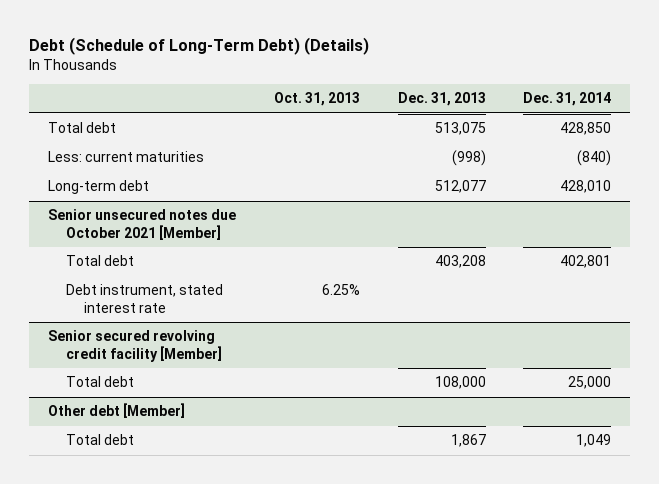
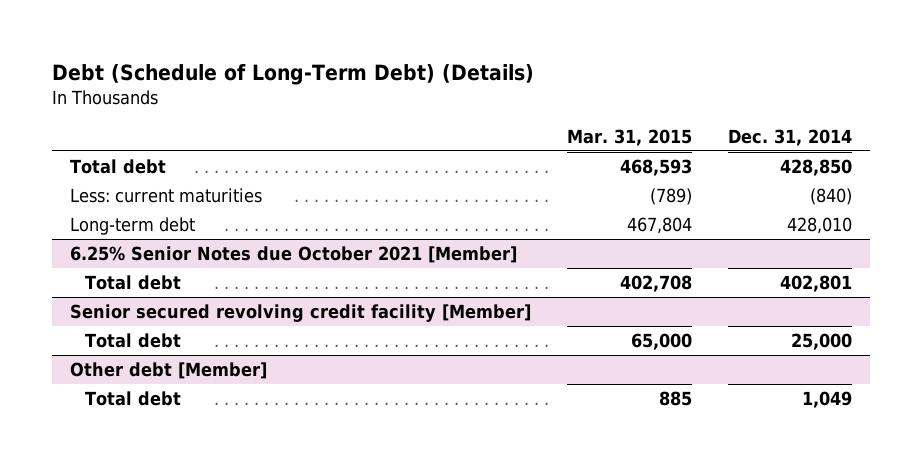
[273,92,360,107] Oct. 31, 2013 -> none
[397,92,486,107] Dec. 31, 2013 -> none
none -> [566,128,692,146] Mar. 31, 2015
[47,209,236,240] Senior unsecured notes due October 2021 [Member] -> [69,246,517,264] 6.25% Senior Notes due October 2021 [Member]
[65,284,223,313] Debt instrument, stated interest rate -> none

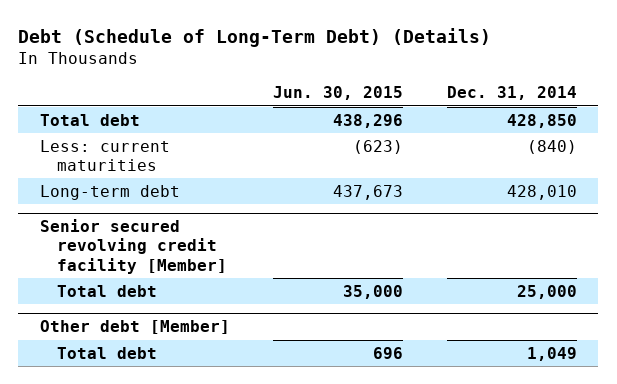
[566,128,692,146] Mar. 31, 2015 -> none
none -> [273,86,404,101] Jun. 30, 2015
[69,246,517,264] 6.25% Senior Notes due October 2021 [Member] -> none
[85,275,182,291] Total debt -> none

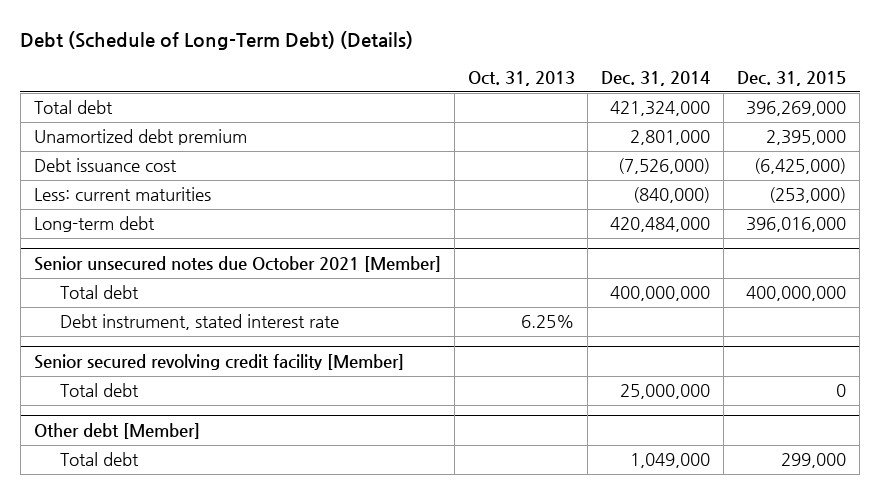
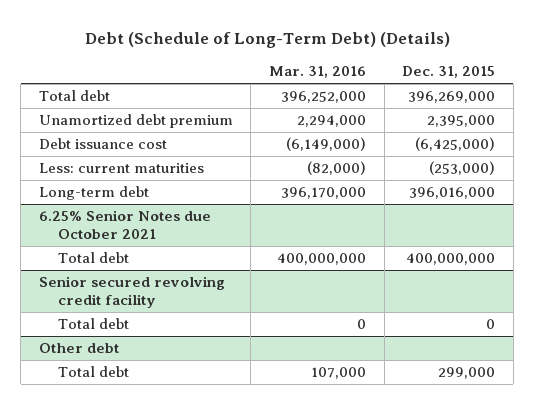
[467,70,575,86] Oct. 31, 2013 -> none
[601,70,711,86] Dec. 31, 2014 -> none
none -> [268,66,366,79] Mar. 31, 2016
[33,255,441,272] Senior unsecured notes due October 2021 [Member] -> [38,210,211,240] 6.25% Senior Notes due October 2021
[59,314,339,331] Debt instrument, stated interest rate -> none
[33,353,404,370] Senior secured revolving credit facility [Member] -> [38,276,225,309] Senior secured revolving credit facility
[33,422,200,439] Other debt [Member] -> [38,343,119,354] Other debt

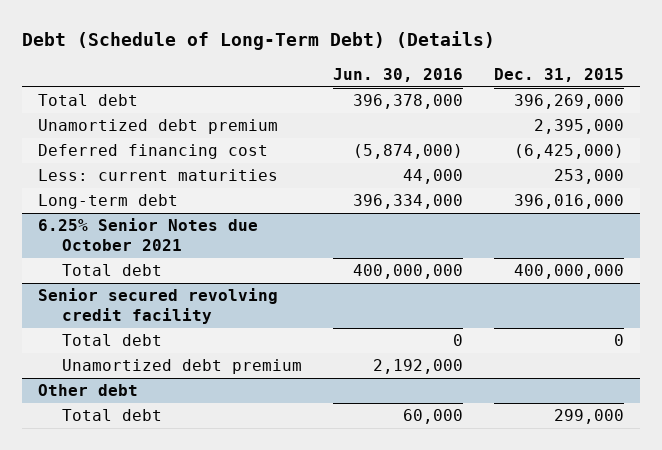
[268,66,366,79] Mar. 31, 2016 -> none
none -> [333,68,464,83] Jun. 30, 2016
[38,138,167,150] Debt issuance cost -> [37,144,268,160] Deferred financing cost
[429,161,496,176] (253,000) -> [554,169,625,185] 253,000
none -> [61,359,302,375] Unamortized debt premium

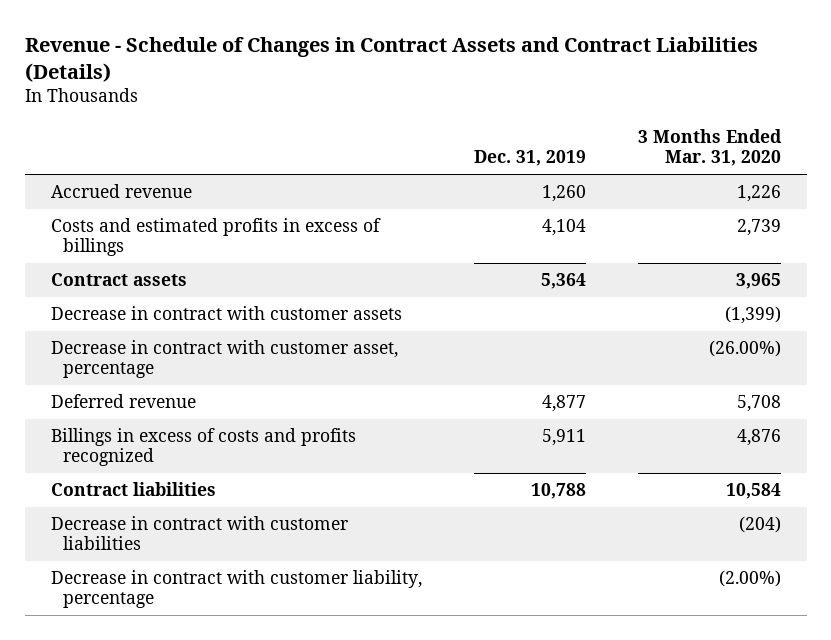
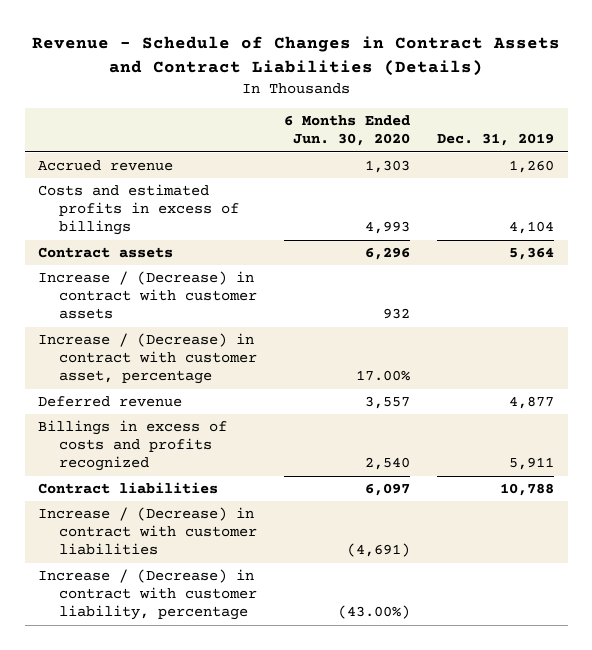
[637,129,782,167] 3 Months Ended Mar. 31, 2020 -> none
none -> [284,115,411,147] 6 Months Ended Jun. 30, 2020
[50,306,402,321] Decrease in contract with customer assets -> [38,271,257,320] Increase / (Decrease) in contract with customer assets
[50,340,398,379] Decrease in contract with customer asset, percentage -> [38,333,257,385] Increase / (Decrease) in contract with customer asset, percentage
[50,516,348,551] Decrease in contract with customer liabilities -> [38,507,257,556] Increase / (Decrease) in contract with customer liabilities
[50,570,422,609] Decrease in contract with customer liability, percentage -> [38,569,257,621] Increase / (Decrease) in contract with customer liability, percentage

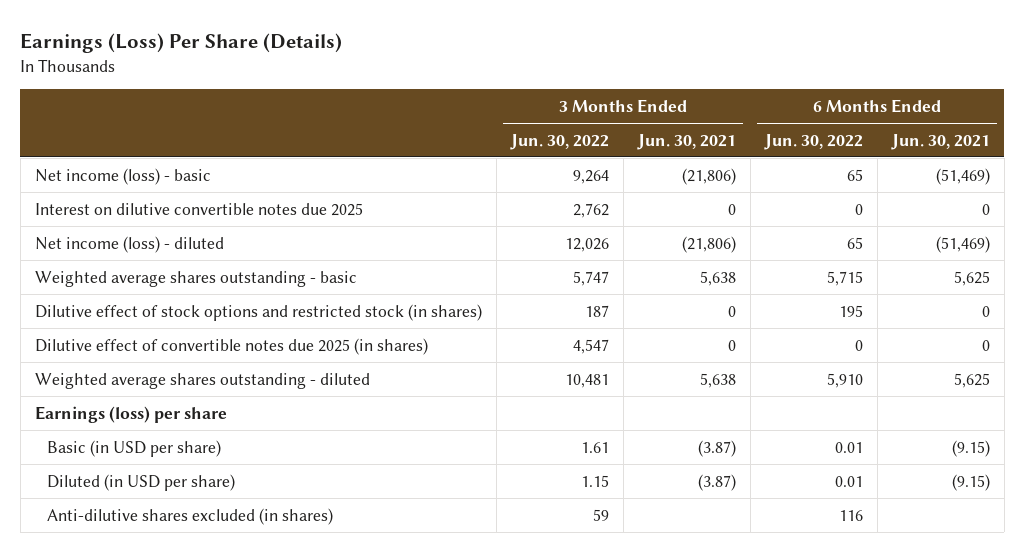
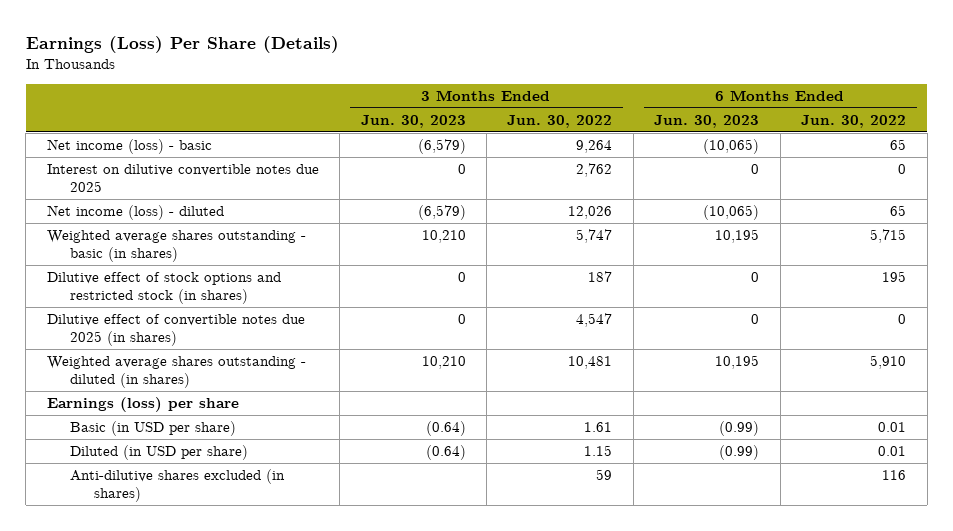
[636,133,736,150] Jun. 30, 2021 -> none
[890,133,990,150] Jun. 30, 2021 -> none
none -> [360,114,466,128] Jun. 30, 2023
none -> [654,114,760,128] Jun. 30, 2023
[34,270,357,287] Weighted average shares outstanding - basic -> [46,230,306,262] Weighted average shares outstanding - basic (in shares)
[34,372,370,389] Weighted average shares outstanding - diluted -> [46,356,306,388] Weighted average shares outstanding - diluted (in shares)

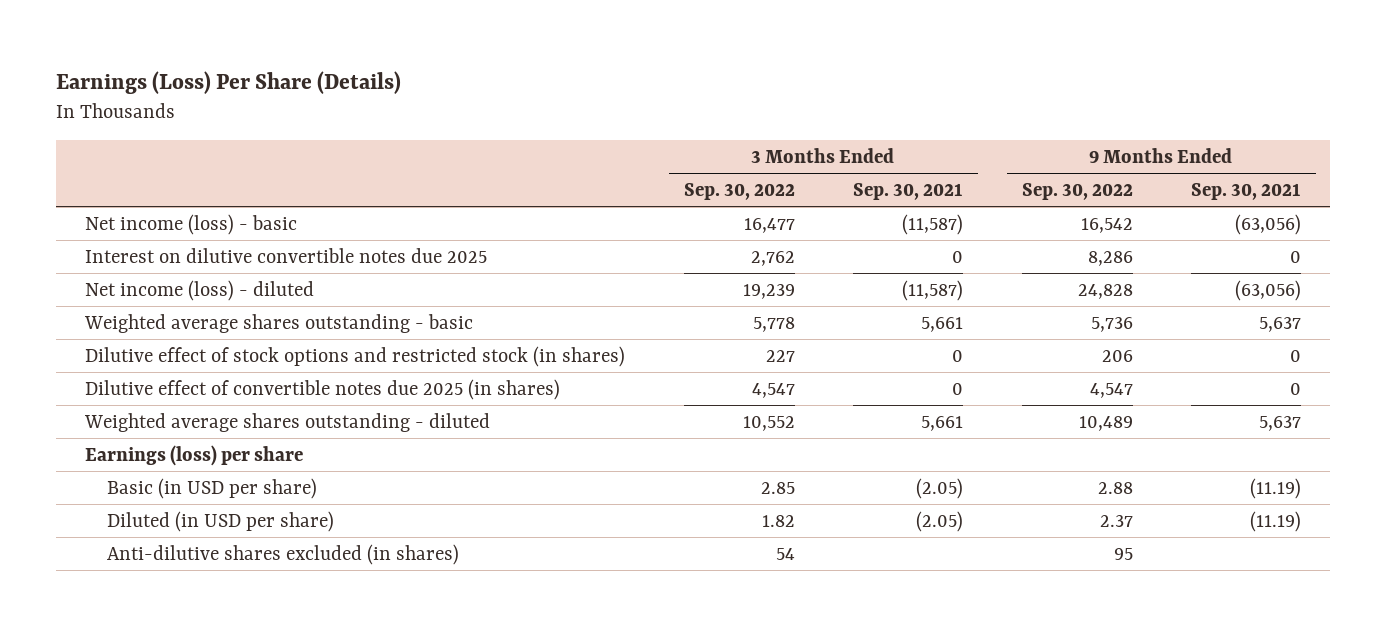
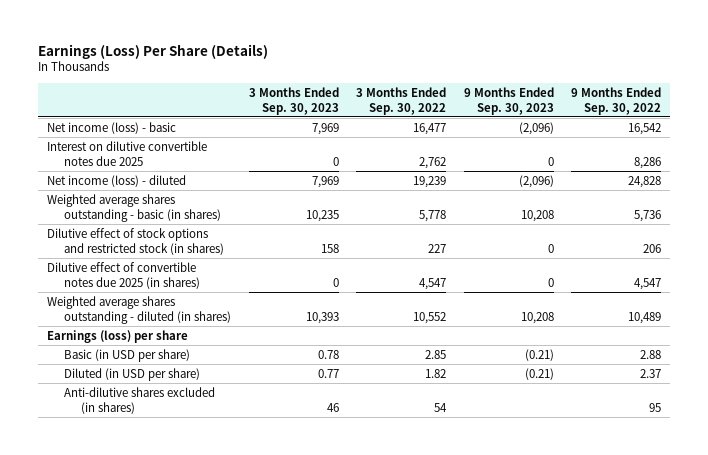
[853,182,964,200] Sep. 30, 2021 -> none
[1191,182,1302,200] Sep. 30, 2021 -> none
none -> [248,86,339,115] 3 Months Ended Sep. 30, 2023
none -> [463,86,554,115] 9 Months Ended Sep. 30, 2023
[84,313,474,333] Weighted average shares outstanding - basic -> [46,193,222,222] Weighted average shares outstanding - basic (in shares)
[84,412,491,432] Weighted average shares outstanding - diluted -> [46,295,232,324] Weighted average shares outstanding - diluted (in shares)

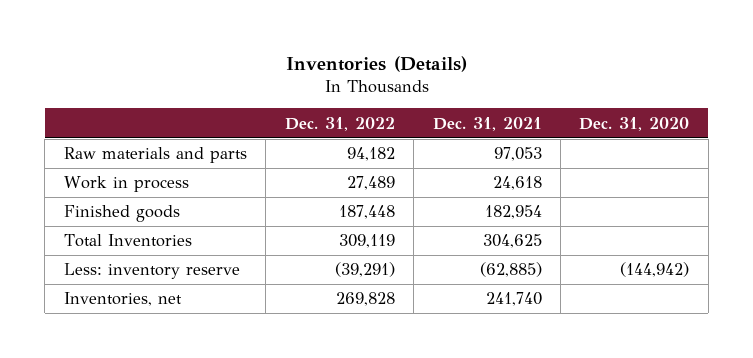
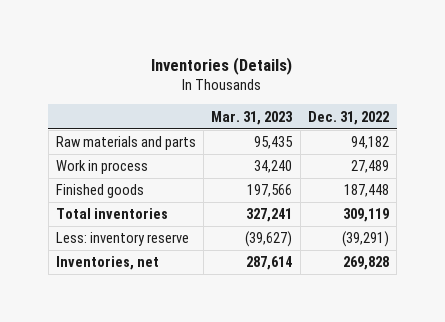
[432,116,542,131] Dec. 31, 2021 -> none
[579,116,690,131] Dec. 31, 2020 -> none
none -> [211,110,294,125] Mar. 31, 2023
[63,234,192,248] Total Inventories -> [55,208,168,220] Total inventories

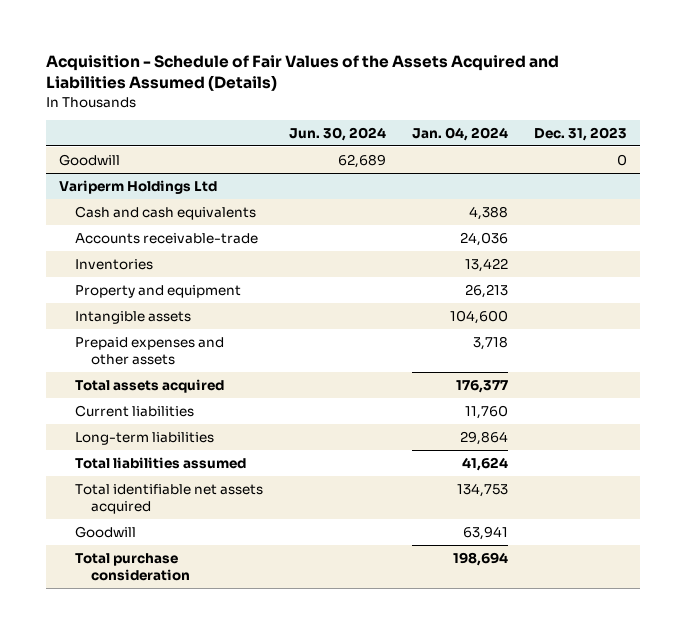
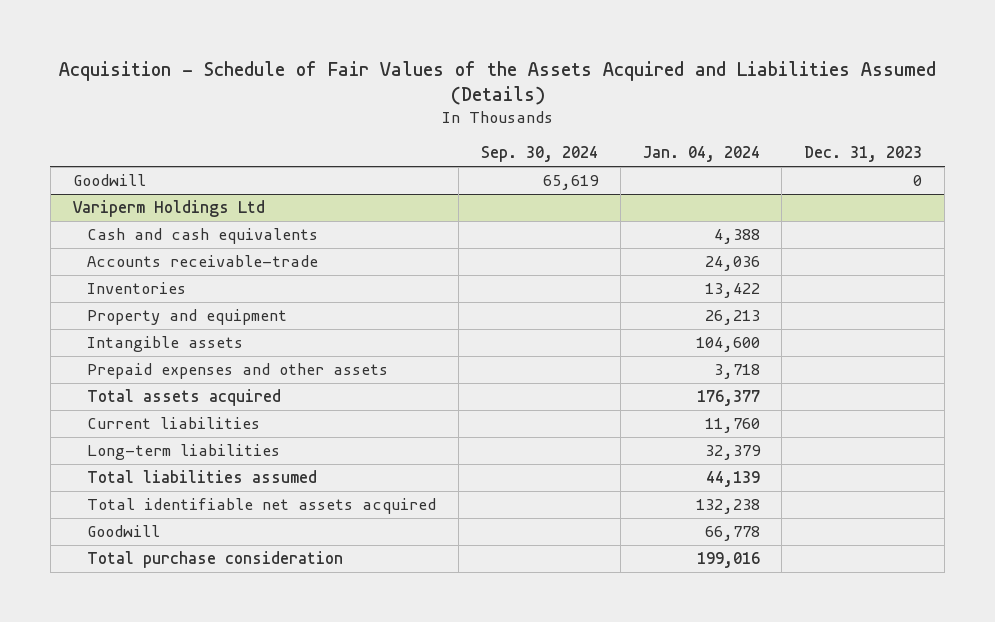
[289,126,387,141] Jun. 30, 2024 -> none
none -> [480,146,598,163] Sep. 30, 2024
[460,430,509,445] 29,864 -> [704,444,761,460] 32,379
[462,456,509,471] 41,624 -> [705,470,760,487] 44,139
[457,482,509,497] 134,753 -> [695,498,760,514] 132,238
[463,525,509,540] 63,941 -> [704,525,760,541] 66,778
[453,551,509,566] 198,694 -> [696,551,760,568] 199,016

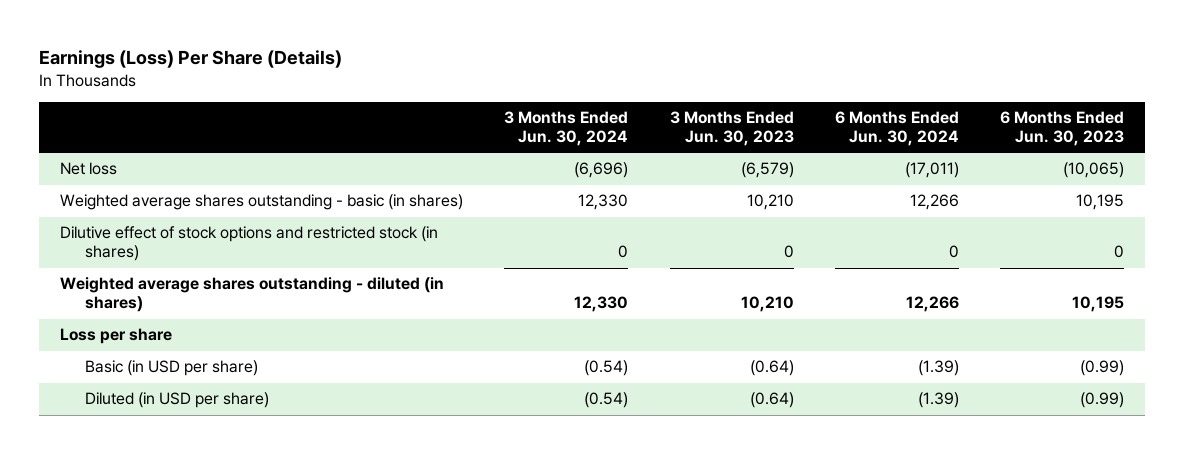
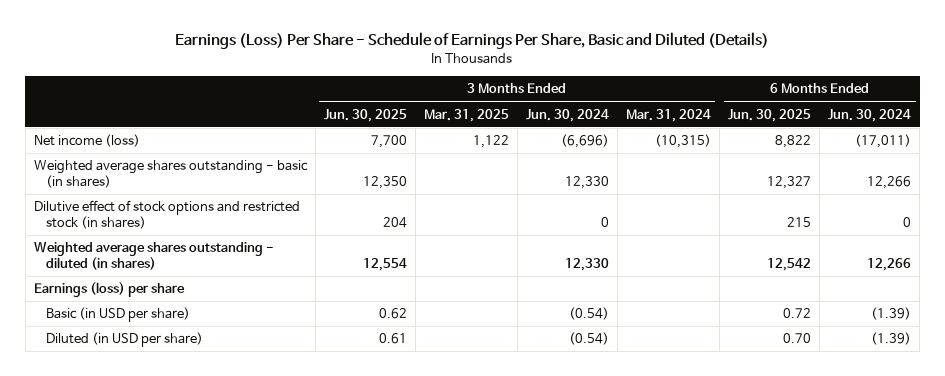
[39,50,343,69] Earnings (Loss) Per Share (Details) -> [175,32,770,50] Earnings (Loss) Per Share - Schedule of Earnings Per Share, Basic and Diluted (Details)
[669,111,794,147] 3 Months Ended Jun. 30, 2023 -> none
[1000,111,1125,147] 6 Months Ended Jun. 30, 2023 -> none
none -> [323,108,407,122] Jun. 30, 2025
none -> [423,108,509,122] Mar. 31, 2025
none -> [626,108,712,122] Mar. 31, 2024
none -> [728,108,812,122] Jun. 30, 2025
[59,162,117,176] Net loss -> [33,134,140,148] Net income (loss)
[59,328,172,345] Loss per share -> [33,282,185,298] Earnings (loss) per share

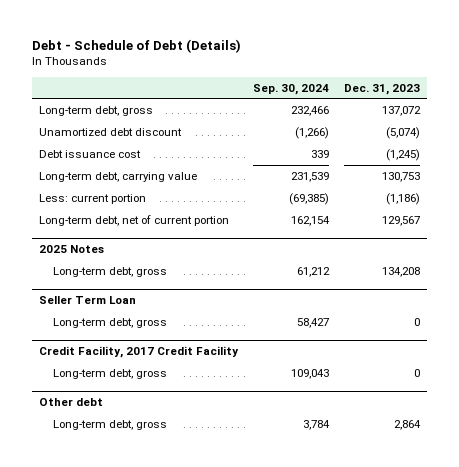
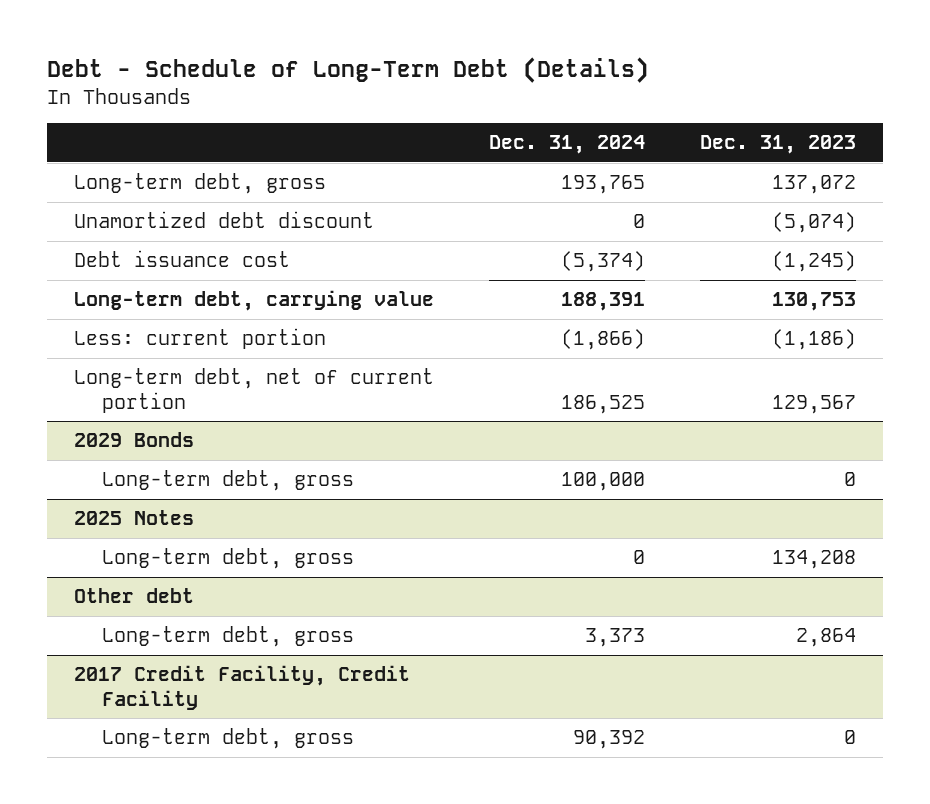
[31,38,241,53] Debt - Schedule of Debt (Details) -> [46,57,649,84] Debt - Schedule of Long-Term Debt (Details)
[252,83,329,95] Sep. 30, 2024 -> none
none -> [488,135,645,155] Dec. 31, 2024
none -> [74,432,195,448] 2029 Bonds
none -> [102,470,355,492] Long-term debt, gross
[39,296,137,305] Seller Term Loan -> none
[53,317,168,328] Long-term debt, gross -> none
[39,346,240,359] Credit Facility, 2017 Credit Facility -> none
[53,368,168,379] Long-term debt, gross -> none
none -> [74,665,411,710] 2017 Credit Facility, Credit Facility
none -> [102,728,355,750] Long-term debt, gross

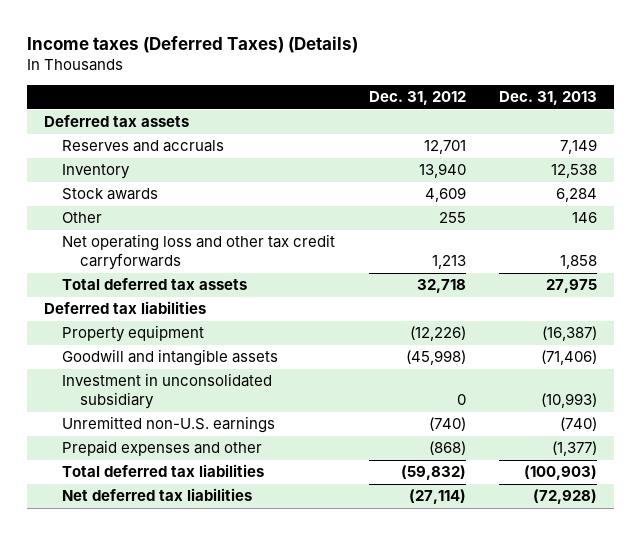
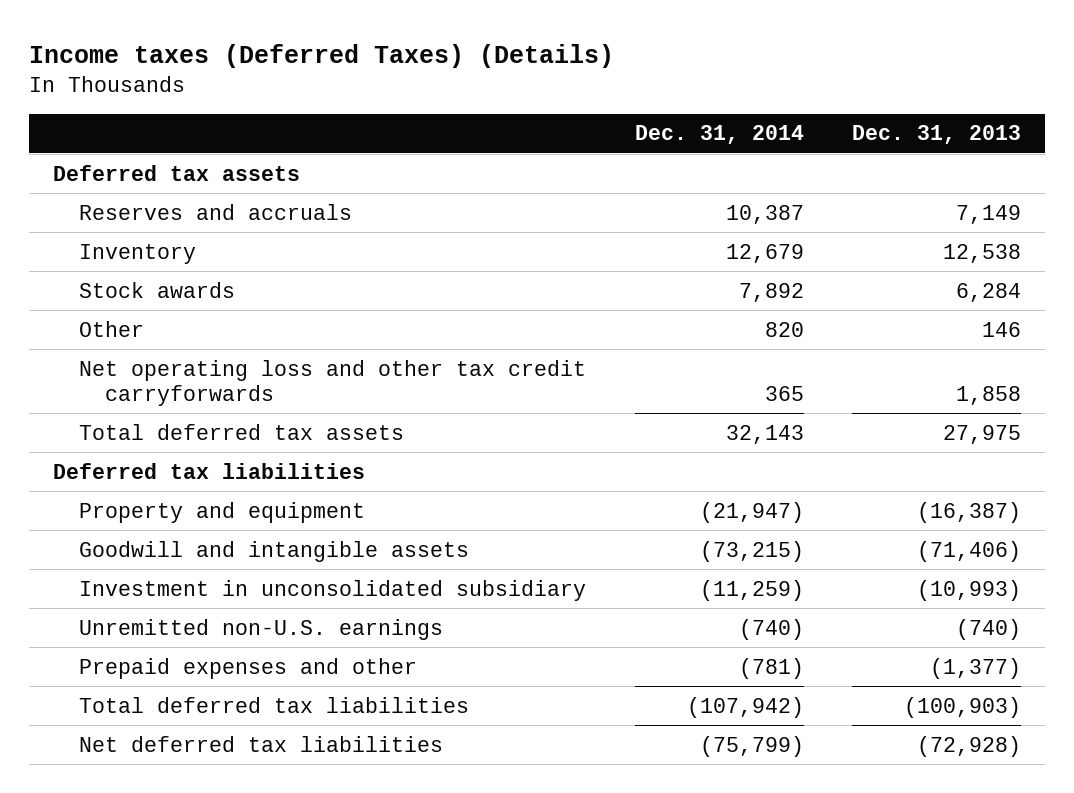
[368,91,466,106] Dec. 31, 2012 -> none
none -> [634,125,804,145] Dec. 31, 2014
[61,325,204,343] Property equipment -> [79,501,366,523] Property and equipment

